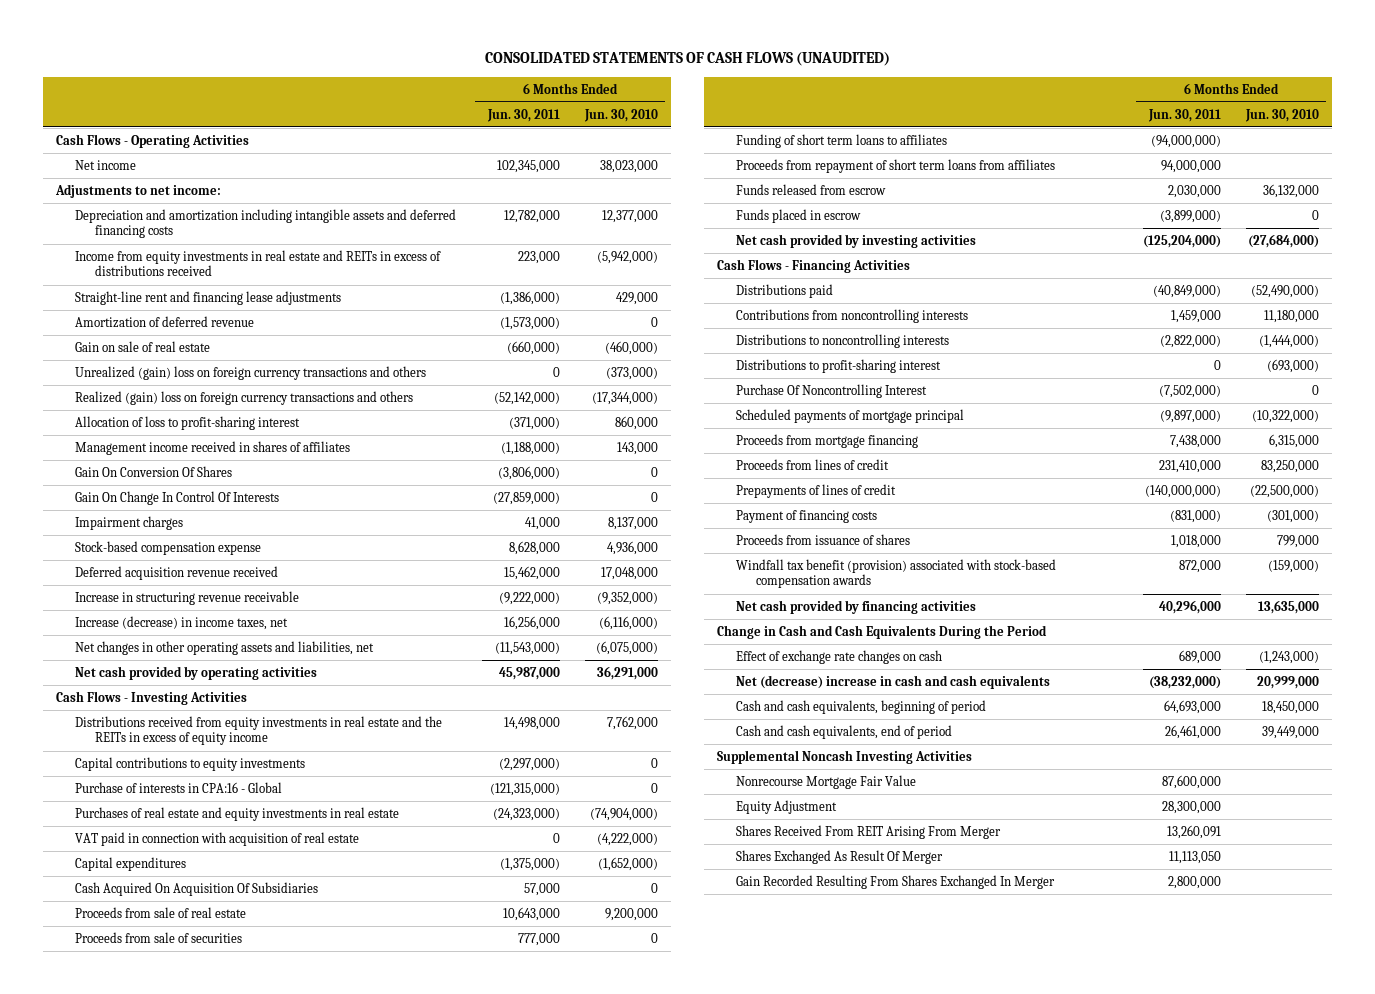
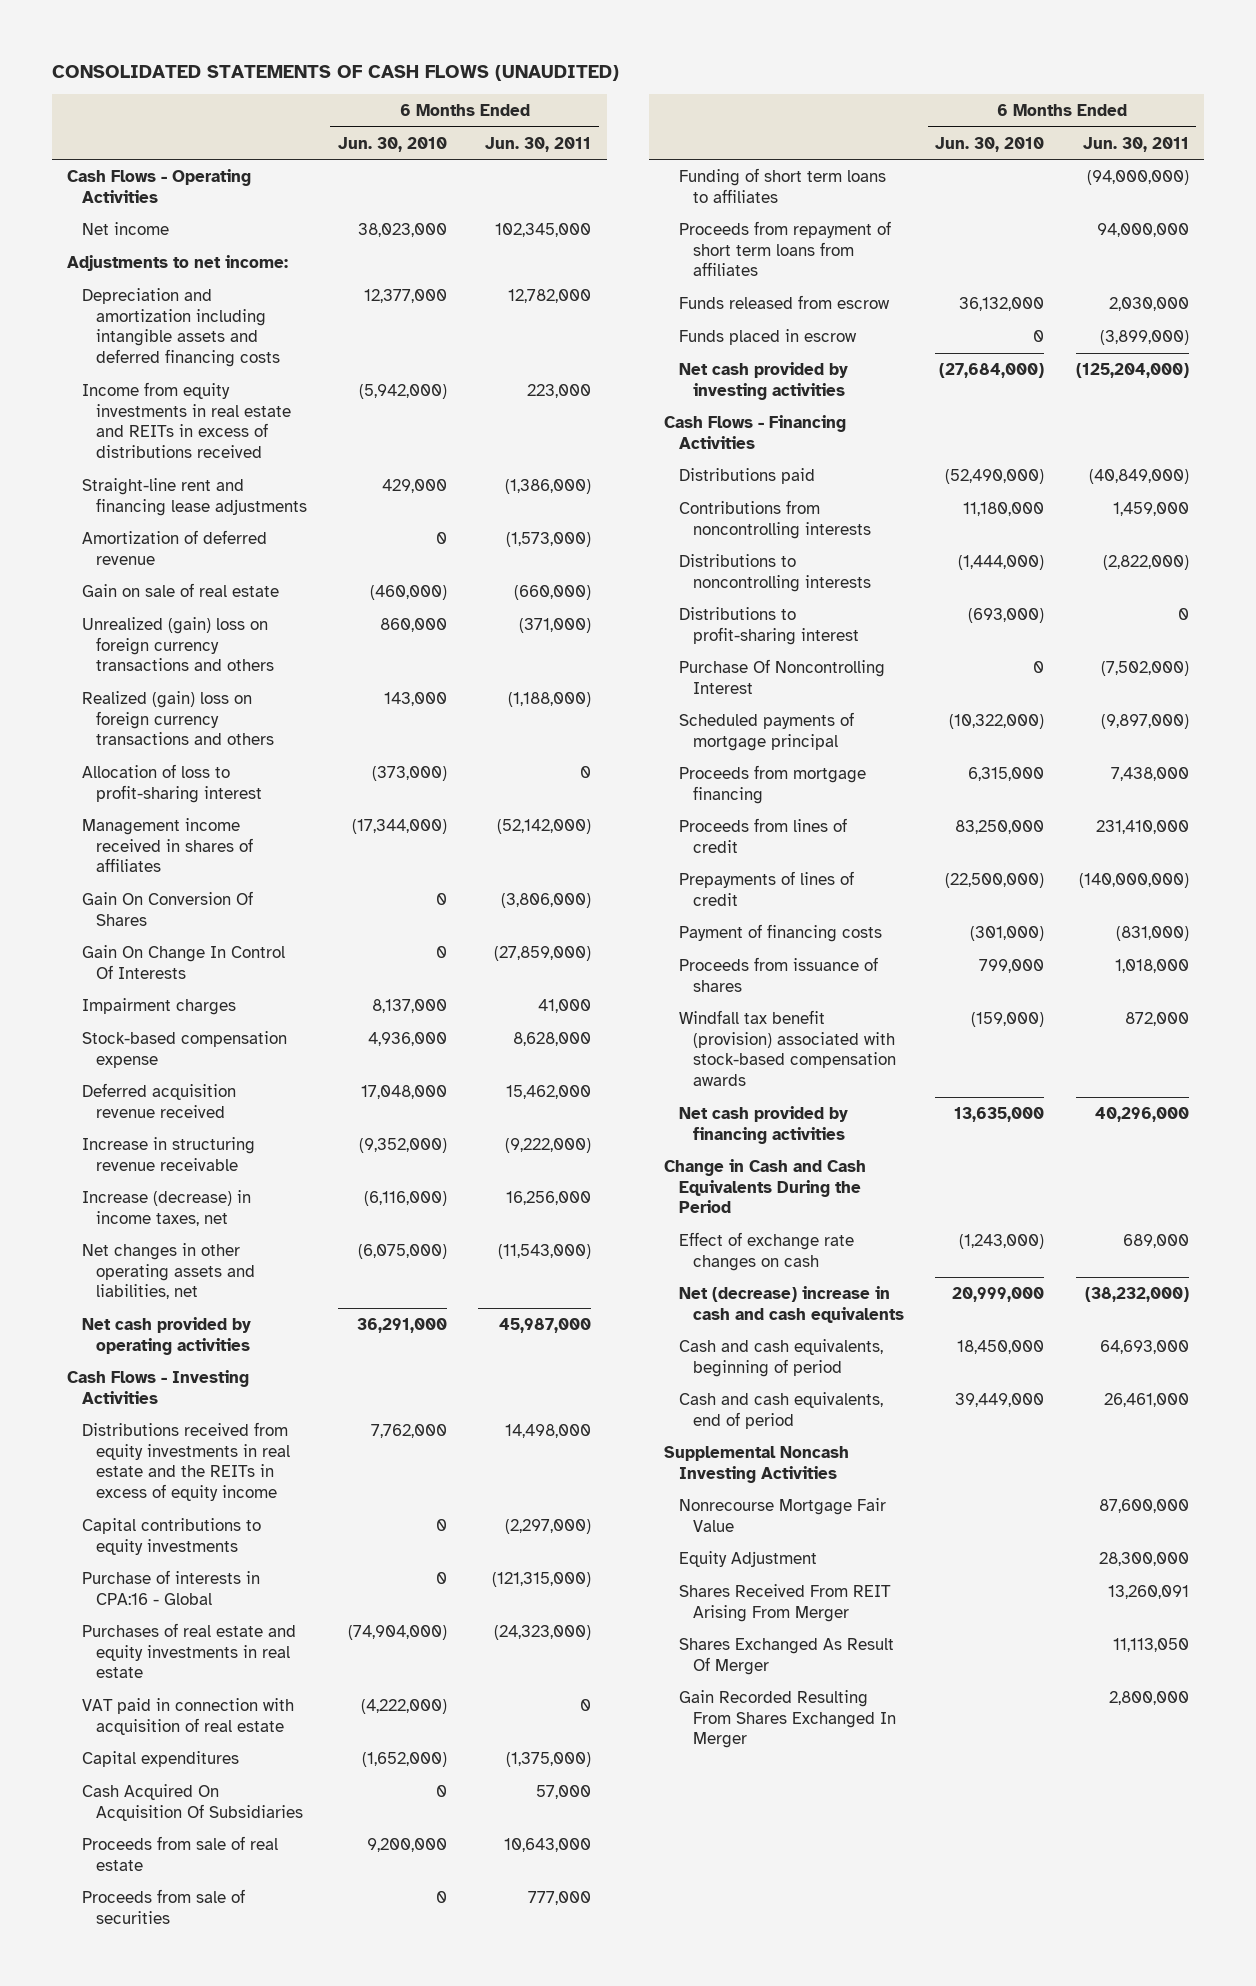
[552,367,560,378] 0 -> [519,617,592,633] (371,000)
[606,367,659,381] (373,000) -> [380,617,448,632] 860,000
[493,392,560,406] (52,142,000) -> [508,691,592,707] (1,188,000)
[592,392,659,406] (17,344,000) -> [384,691,448,706] 143,000
[508,417,560,431] (371,000) -> [580,765,592,778] 0
[615,416,659,431] 860,000 -> [372,765,448,781] (373,000)
[500,442,560,456] (1,188,000) -> [497,818,592,834] (52,142,000)
[617,442,659,456] 143,000 -> [352,818,448,834] (17,344,000)

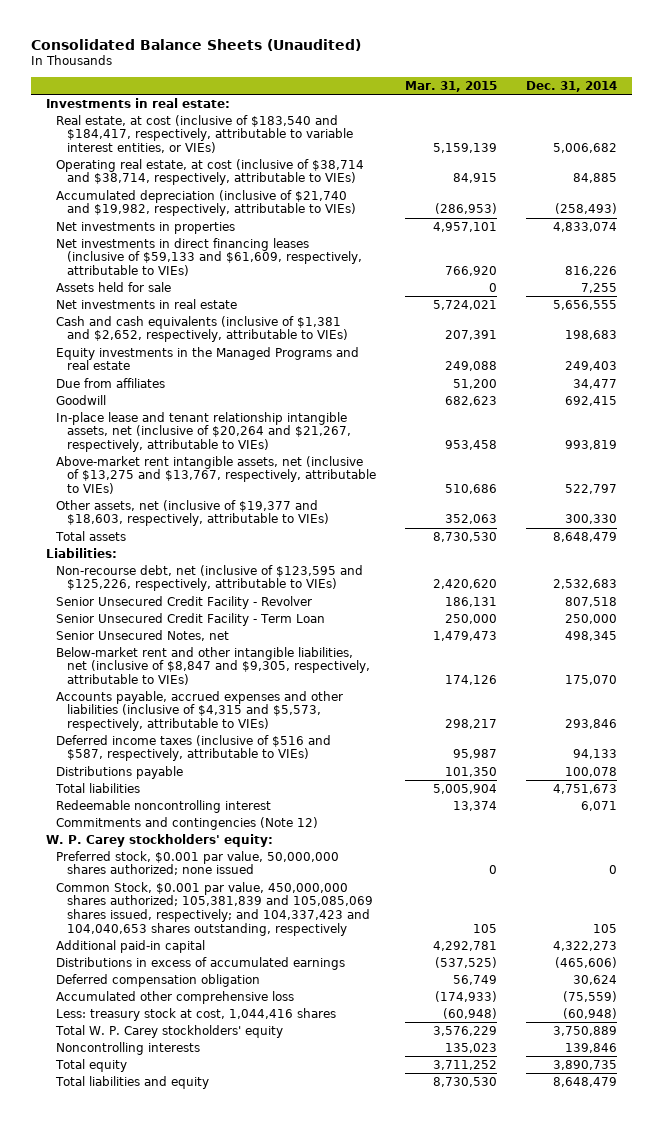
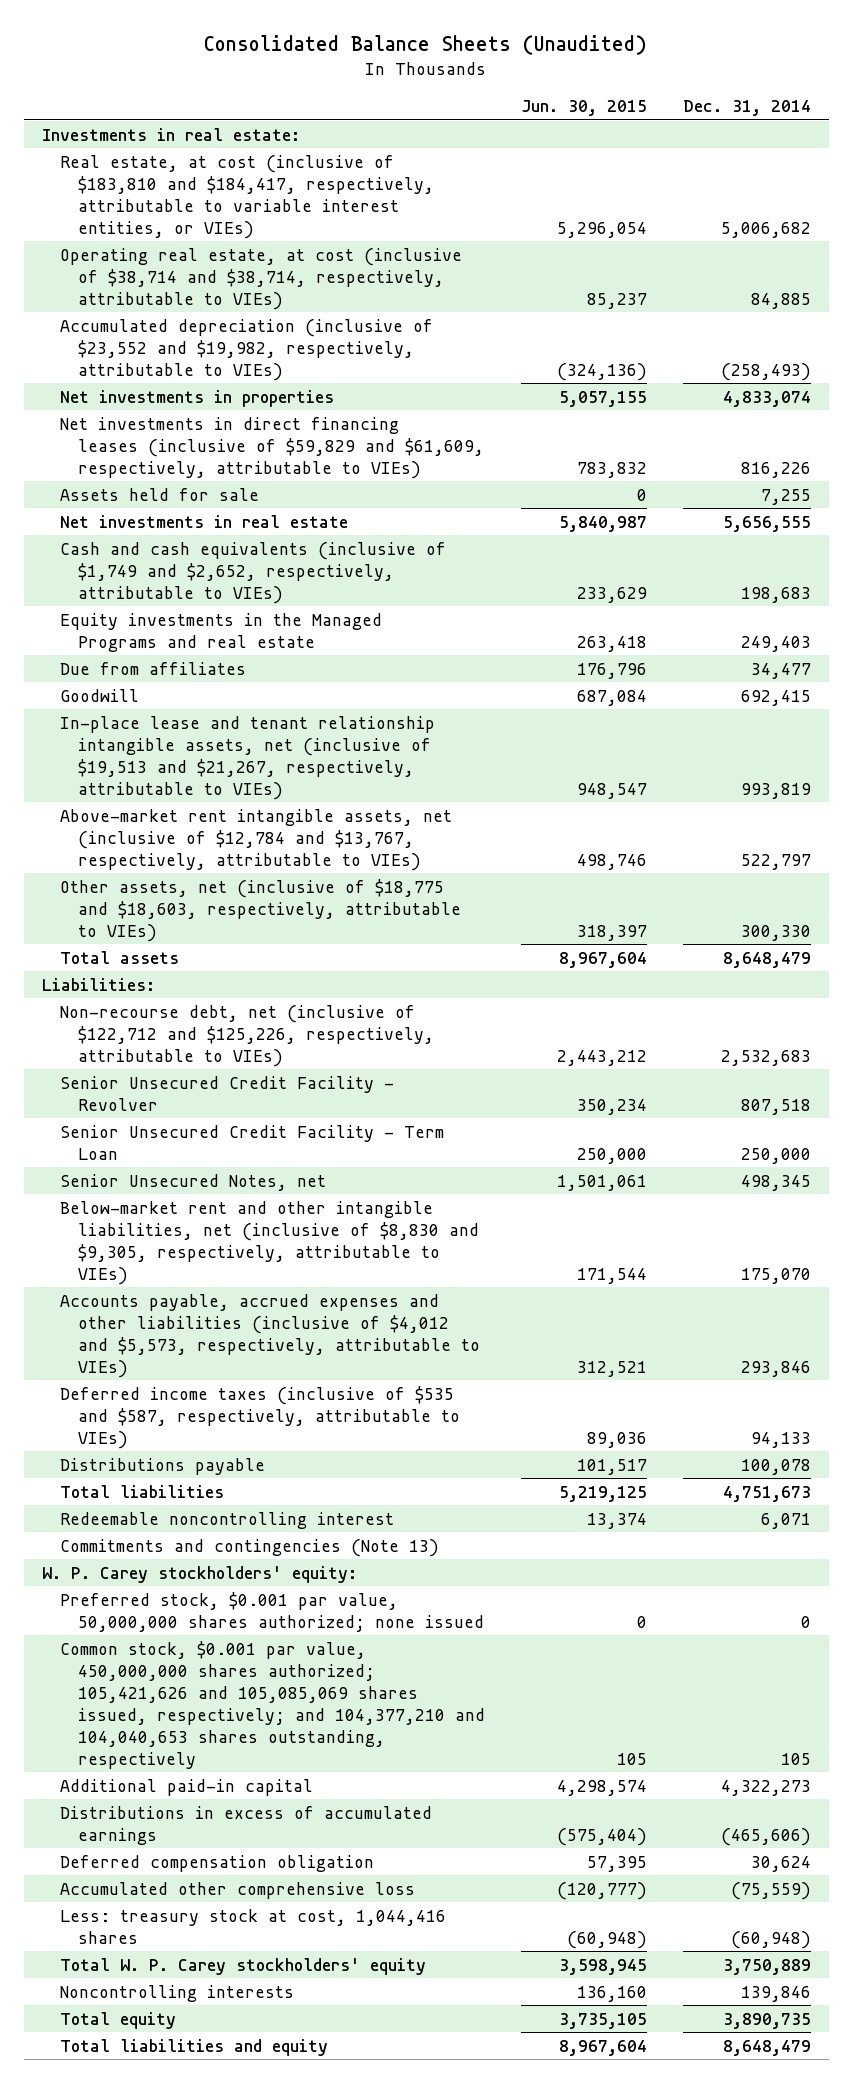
[404,80,497,92] Mar. 31, 2015 -> none
none -> [521,100,648,117] Jun. 30, 2015
[56,114,353,153] Real estate, at cost (inclusive of $183,540 and $184,417, respectively, attributable to variable interest entities, or VIEs) -> [59,154,435,239] Real estate, at cost (inclusive of $183,810 and $184,417, respectively, attributable to variable interest entities, or VIEs)
[56,189,356,217] Accumulated depreciation (inclusive of $21,740 and $19,982, respectively, attributable to VIEs) -> [59,318,433,381] Accumulated depreciation (inclusive of $23,552 and $19,982, respectively, attributable to VIEs)
[56,237,362,276] Net investments in direct financing leases (inclusive of $59,133 and $61,609, respectively, attributable to VIEs) -> [59,416,485,479] Net investments in direct financing leases (inclusive of $59,829 and $61,609, respectively, attributable to VIEs)
[56,315,348,343] Cash and cash equivalents (inclusive of $1,381 and $2,652, respectively, attributable to VIEs) -> [59,541,446,604] Cash and cash equivalents (inclusive of $1,749 and $2,652, respectively, attributable to VIEs)
[56,411,351,452] In-place lease and tenant relationship intangible assets, net (inclusive of $20,264 and $21,267, respectively, attributable to VIEs) -> [59,715,435,800] In-place lease and tenant relationship intangible assets, net (inclusive of $19,513 and $21,267, respectively, attributable to VIEs)
[56,455,376,494] Above-market rent intangible assets, net (inclusive of $13,275 and $13,767, respectively, attributable to VIEs) -> [59,808,452,871] Above-market rent intangible assets, net (inclusive of $12,784 and $13,767, respectively, attributable to VIEs)
[56,499,329,527] Other assets, net (inclusive of $19,377 and $18,603, respectively, attributable to VIEs) -> [59,878,462,942] Other assets, net (inclusive of $18,775 and $18,603, respectively, attributable to VIEs)
[56,564,364,592] Non-recourse debt, net (inclusive of $123,595 and $125,226, respectively, attributable to VIEs) -> [59,1004,435,1067] Non-recourse debt, net (inclusive of $122,712 and $125,226, respectively, attributable to VIEs)
[56,646,370,685] Below-market rent and other intangible liabilities, net (inclusive of $8,847 and $9,305, respectively, attributable to VIEs) -> [59,1200,480,1285] Below-market rent and other intangible liabilities, net (inclusive of $8,830 and $9,305, respectively, attributable to VIEs)
[56,690,344,731] Accounts payable, accrued expenses and other liabilities (inclusive of $4,315 and $5,573, respectively, attributable to VIEs) -> [59,1293,481,1378] Accounts payable, accrued expenses and other liabilities (inclusive of $4,012 and $5,573, respectively, attributable to VIEs)
[56,734,332,762] Deferred income taxes (inclusive of $516 and $587, respectively, attributable to VIEs) -> [59,1385,461,1449] Deferred income taxes (inclusive of $535 and $587, respectively, attributable to VIEs)
[56,816,319,830] Commitments and contingencies (Note 12) -> [59,1538,439,1557] Commitments and contingencies (Note 13)
[56,881,373,936] Common Stock, $0.001 par value, 450,000,000 shares authorized; 105,381,839 and 105,085,069 shares issued, respectively; and 104,337,423 and 104,040,653 shares outstanding, respectively -> [59,1640,486,1769] Common stock, $0.001 par value, 450,000,000 shares authorized; 105,421,626 and 105,085,069 shares issued, respectively; and 104,377,210 and 104,040,653 shares outstanding, respectively

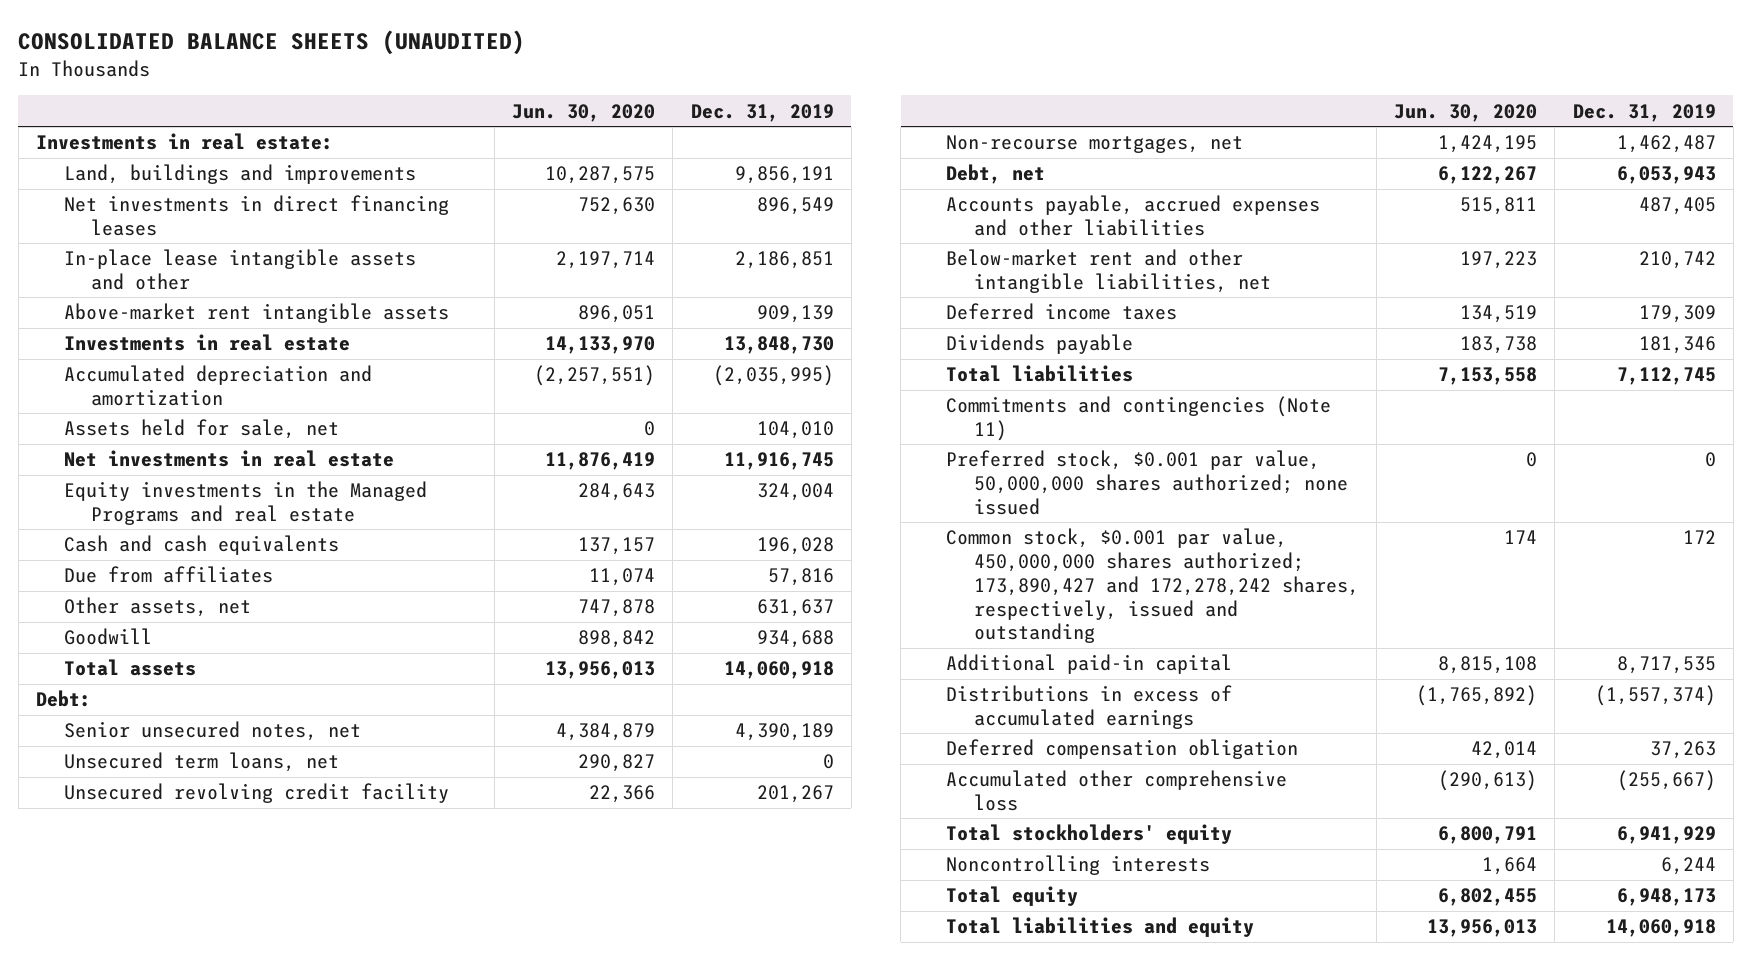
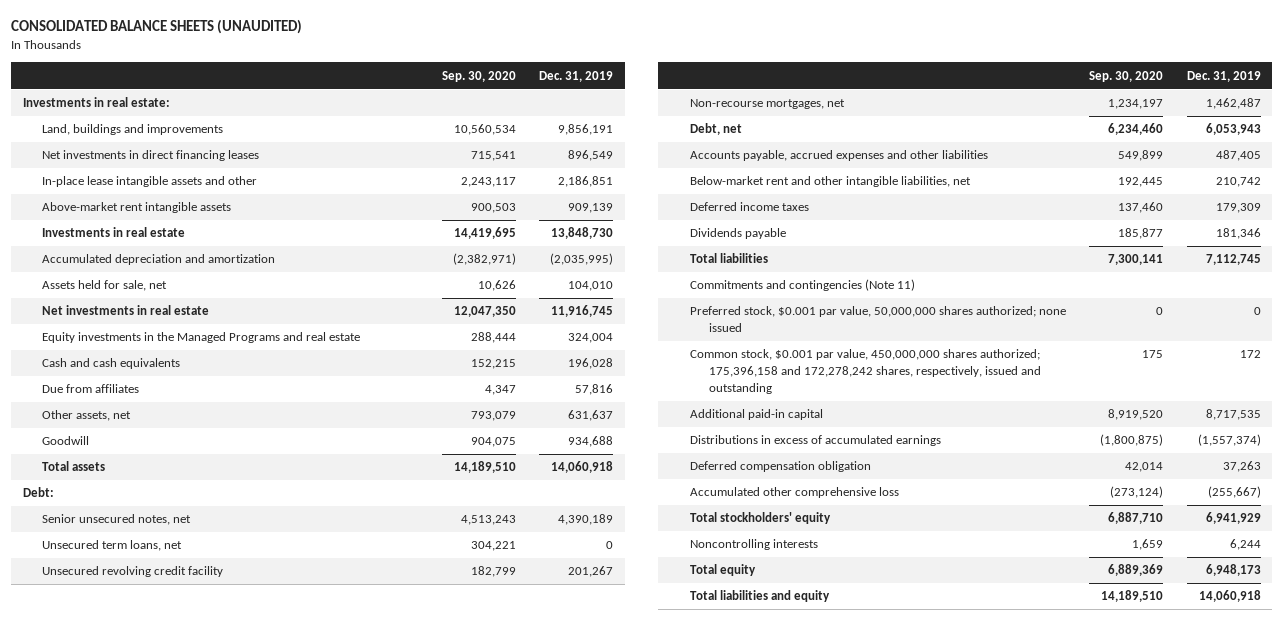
[511,103,655,122] Jun. 30, 2020 -> none
none -> [441,70,516,82] Sep. 30, 2020
[945,528,1359,644] Common stock, $0.001 par value, 450,000,000 shares authorized; 173,890,427 and 172,278,242 shares, respectively, issued and outstanding -> [689,349,1042,395] Common stock, $0.001 par value, 450,000,000 shares authorized; 175,396,158 and 172,278,242 shares, respectively, issued and outstanding

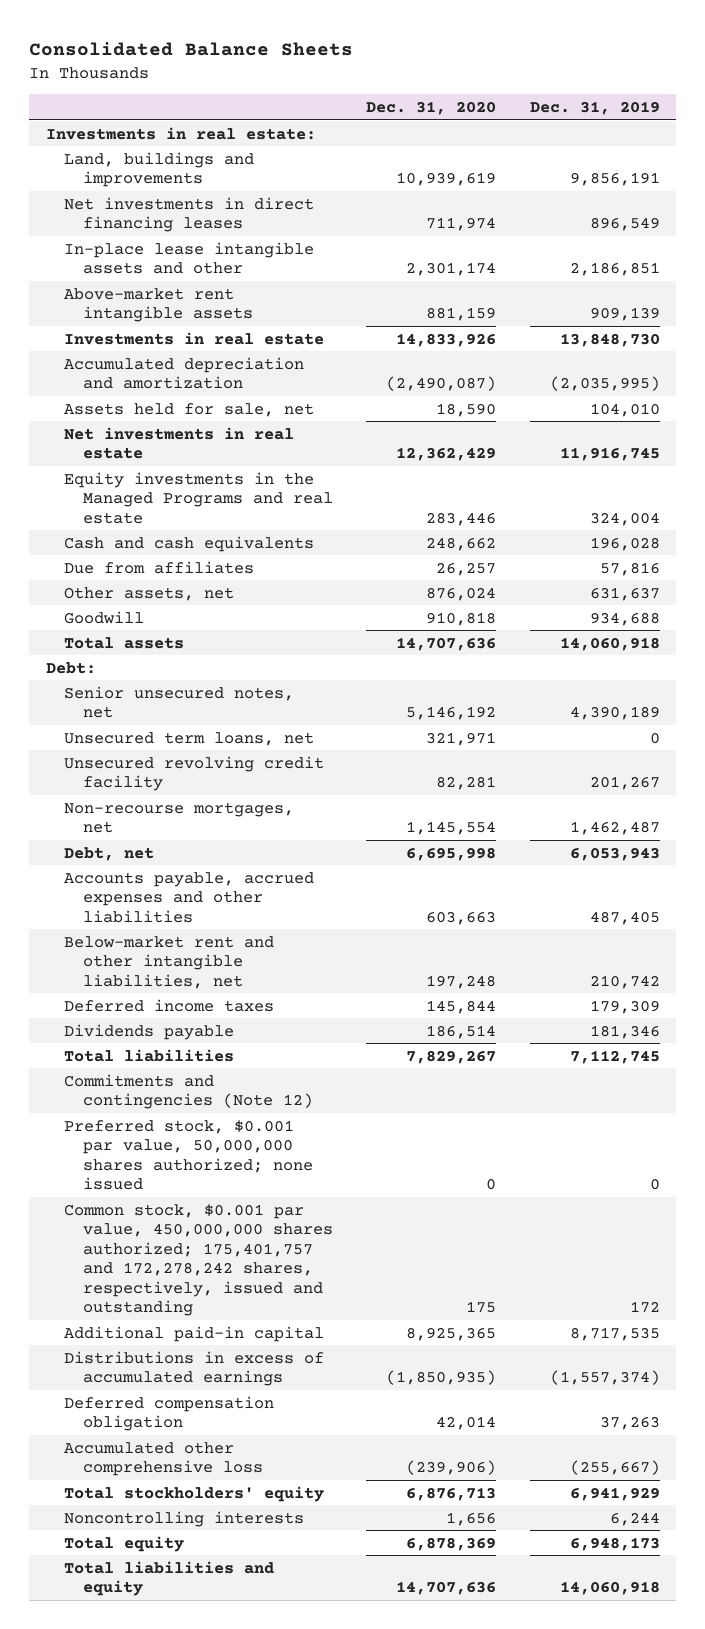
[10,19,302,35] CONSOLIDATED BALANCE SHEETS (UNAUDITED) -> [28,42,353,57] Consolidated Balance Sheets
[441,70,516,82] Sep. 30, 2020 -> none
none -> [366,101,497,116] Dec. 31, 2020
[689,279,915,292] Commitments and contingencies (Note 11) -> [64,1073,313,1110] Commitments and contingencies (Note 12)
[689,349,1042,395] Common stock, $0.001 par value, 450,000,000 shares authorized; 175,396,158 and 172,278,242 shares, respectively, issued and outstanding -> [64,1203,333,1317] Common stock, $0.001 par value, 450,000,000 shares authorized; 175,401,757 and 172,278,242 shares, respectively, issued and outstanding

